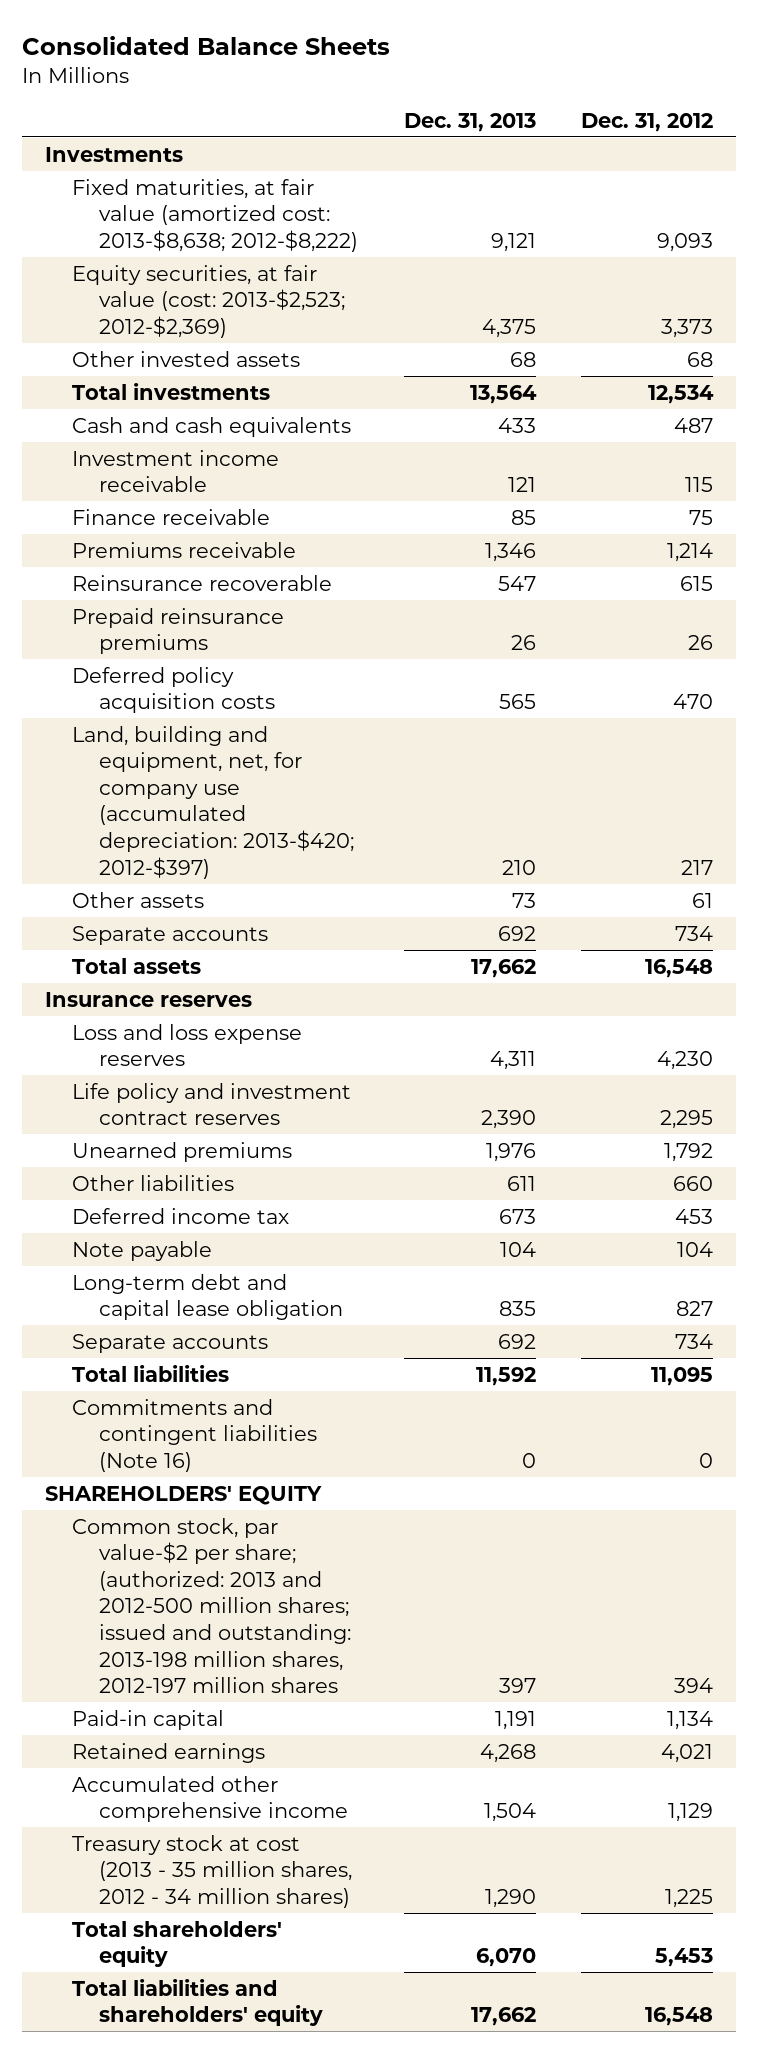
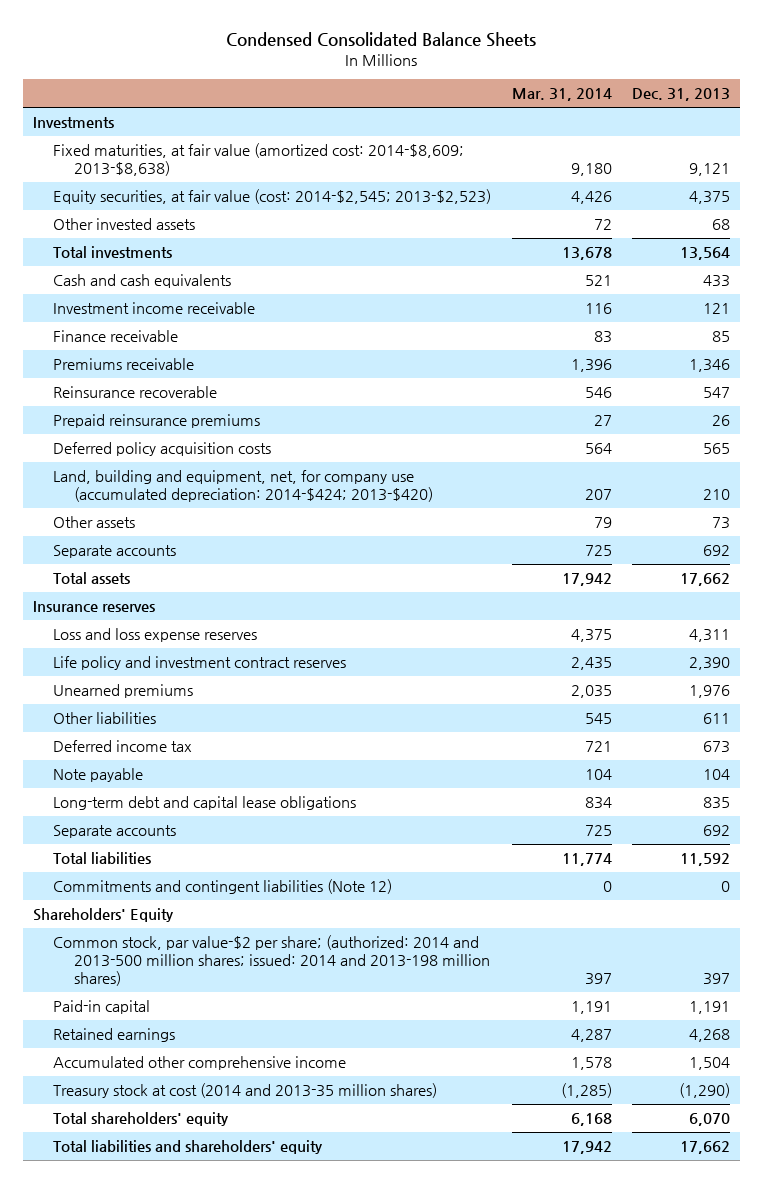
[22,35,391,55] Consolidated Balance Sheets -> [226,32,537,48] Condensed Consolidated Balance Sheets
[581,112,714,132] Dec. 31, 2012 -> none
none -> [511,88,612,102] Mar. 31, 2014
[72,178,359,252] Fixed maturities, at fair value (amortized cost: 2013-$8,638; 2012-$8,222) -> [53,143,465,177] Fixed maturities, at fair value (amortized cost: 2014-$8,609; 2013-$8,638)
[72,264,346,338] Equity securities, at fair value (cost: 2013-$2,523; 2012-$2,369) -> [53,189,492,205] Equity securities, at fair value (cost: 2014-$2,545; 2013-$2,523)
[72,725,355,879] Land, building and equipment, net, for company use (accumulated depreciation: 2013-$420; 2012-$397) -> [53,470,434,503] Land, building and equipment, net, for company use (accumulated depreciation: 2014-$424; 2013-$420)
[72,1273,344,1321] Long-term debt and capital lease obligation -> [53,796,357,811] Long-term debt and capital lease obligations
[72,1398,318,1472] Commitments and contingent liabilities (Note 16) -> [53,879,393,895] Commitments and contingent liabilities (Note 12)
[44,1485,322,1505] SHAREHOLDERS' EQUITY -> [32,908,174,923] Shareholders' Equity
[72,1517,352,1694] Common stock, par value-$2 per share; (authorized: 2013 and 2012-500 million shares; issued and outstanding: 2013-198 million shares, 2012-197 million shares -> [53,935,491,986] Common stock, par value-$2 per share; (authorized: 2014 and 2013-500 million shares; issued: 2014 and 2013-198 million shares)
[72,1834,353,1908] Treasury stock at cost (2013 - 35 million shares, 2012 - 34 million shares) -> [53,1083,438,1099] Treasury stock at cost (2014 and 2013-35 million shares)
[484,1888,536,1908] 1,290 -> [679,1083,731,1099] (1,290)

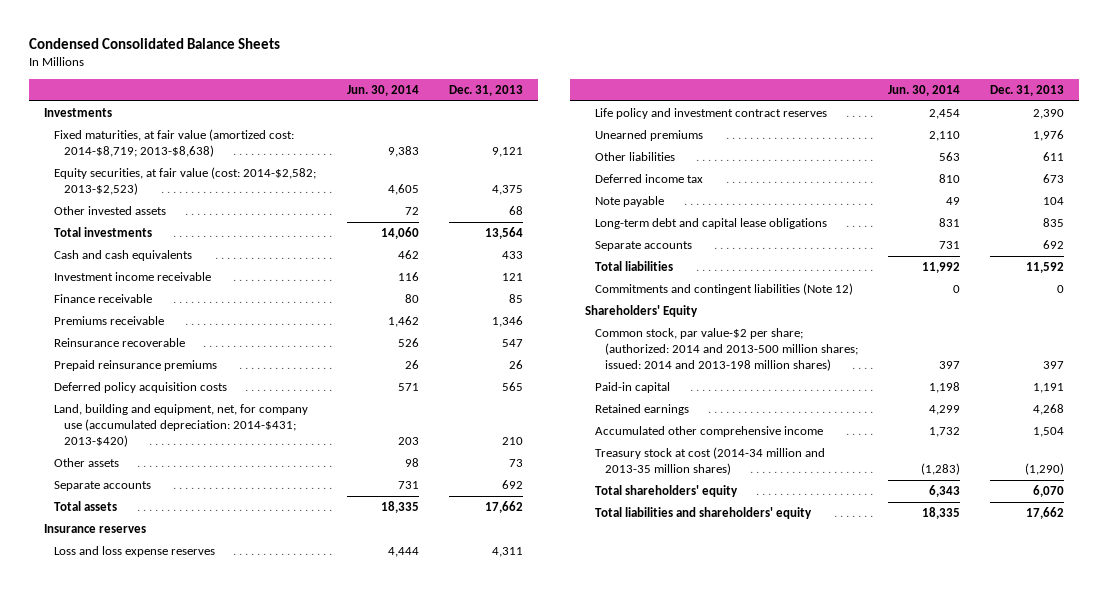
[511,88,612,102] Mar. 31, 2014 -> none
none -> [347,84,420,96] Jun. 30, 2014
[53,143,465,177] Fixed maturities, at fair value (amortized cost: 2014-$8,609; 2013-$8,638) -> [54,129,295,157] Fixed maturities, at fair value (amortized cost: 2014-$8,719; 2013-$8,638)
[53,189,492,205] Equity securities, at fair value (cost: 2014-$2,545; 2013-$2,523) -> [54,167,317,195] Equity securities, at fair value (cost: 2014-$2,582; 2013-$2,523)
[53,470,434,503] Land, building and equipment, net, for company use (accumulated depreciation: 2014-$424; 2013-$420) -> [54,404,309,447] Land, building and equipment, net, for company use (accumulated depreciation: 2014-$431; 2013-$420)
[53,1083,438,1099] Treasury stock at cost (2014 and 2013-35 million shares) -> [595,447,826,475] Treasury stock at cost (2014-34 million and 2013-35 million shares)

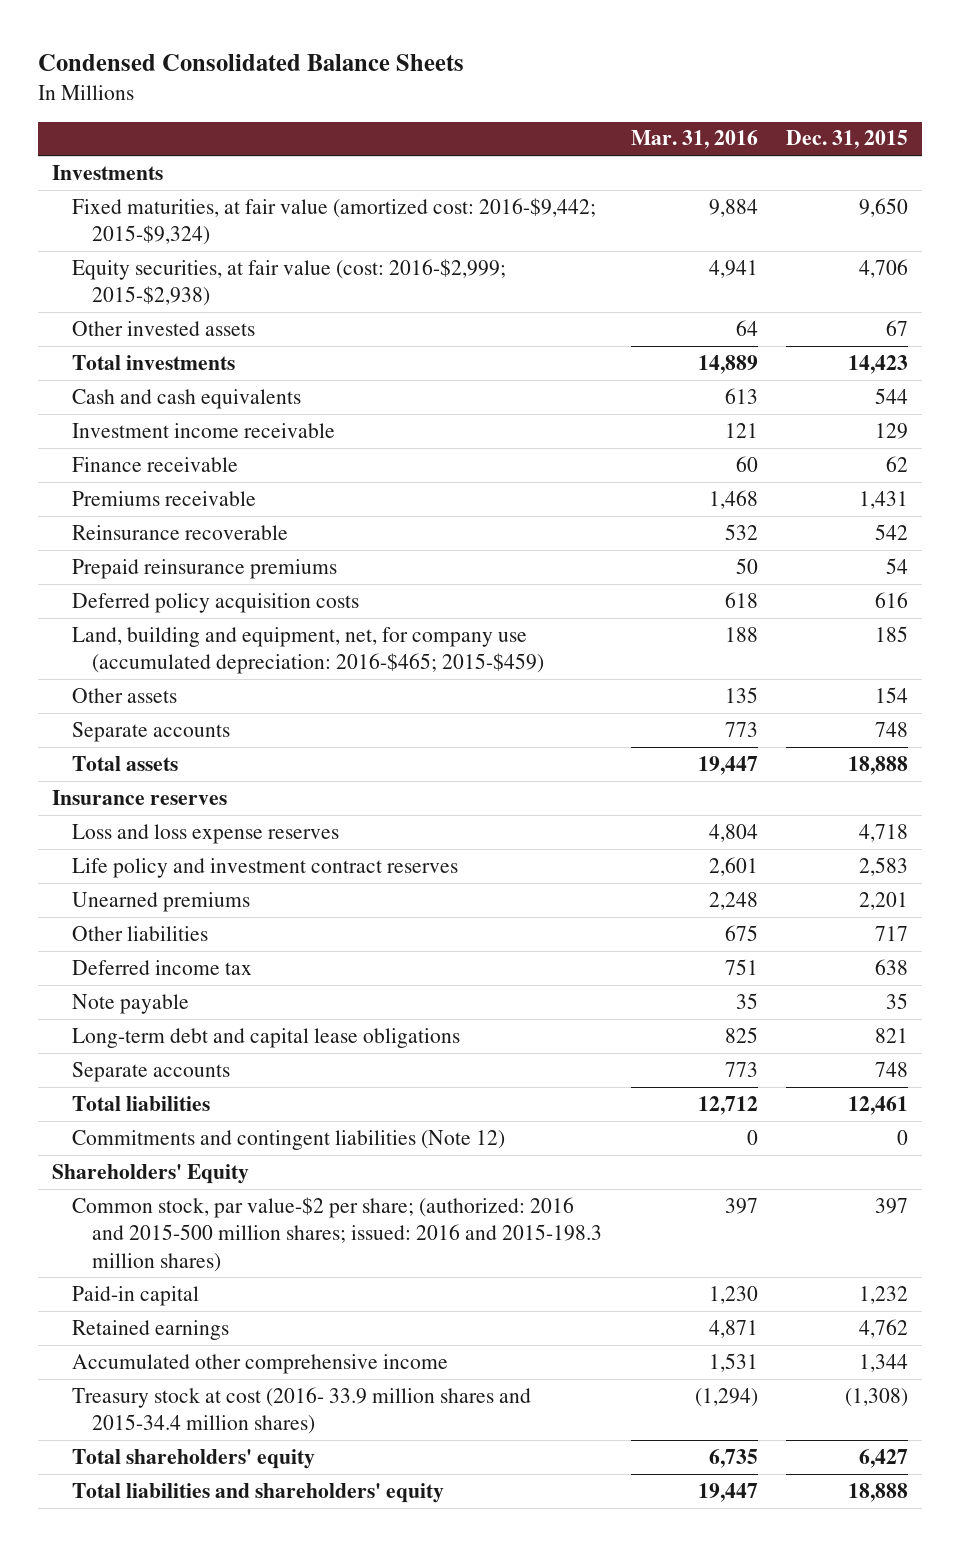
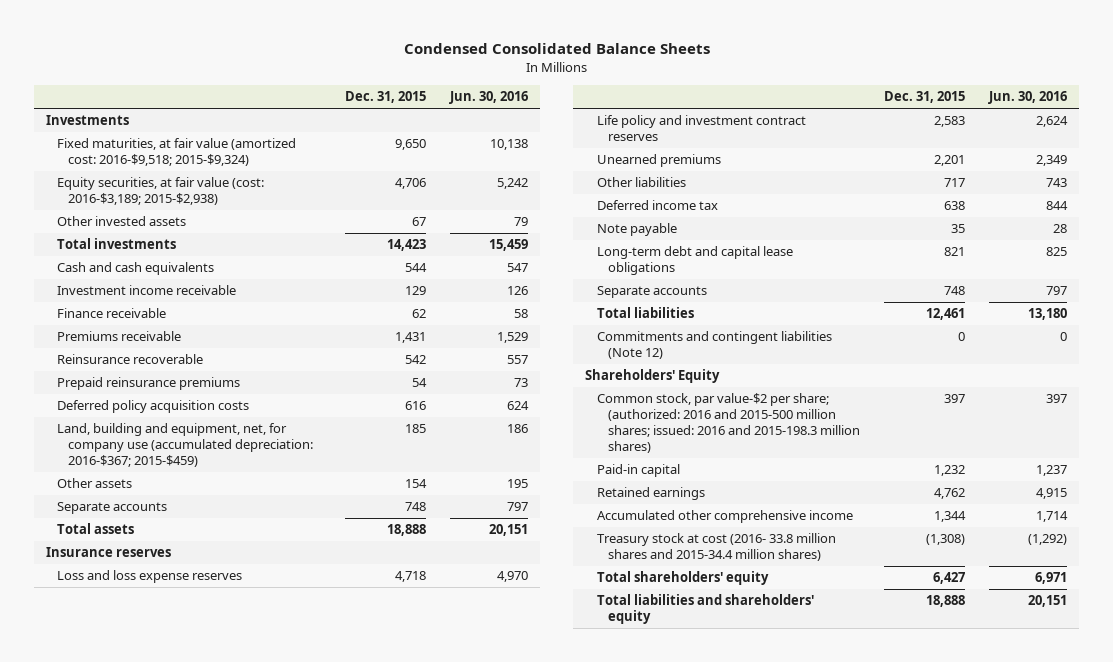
[630,130,758,150] Mar. 31, 2016 -> none
none -> [448,91,528,105] Jun. 30, 2016
[72,197,597,246] Fixed maturities, at fair value (amortized cost: 2016-$9,442; 2015-$9,324) -> [57,138,297,167] Fixed maturities, at fair value (amortized cost: 2016-$9,518; 2015-$9,324)
[72,258,507,307] Equity securities, at fair value (cost: 2016-$2,999; 2015-$2,938) -> [57,177,265,206] Equity securities, at fair value (cost: 2016-$3,189; 2015-$2,938)
[72,626,545,675] Land, building and equipment, net, for company use (accumulated depreciation: 2016-$465; 2015-$459) -> [57,423,314,468] Land, building and equipment, net, for company use (accumulated depreciation: 2016-$367; 2015-$459)
[72,1386,532,1435] Treasury stock at cost (2016- 33.9 million shares and 2015-34.4 million shares) -> [596,533,836,562] Treasury stock at cost (2016- 33.8 million shares and 2015-34.4 million shares)

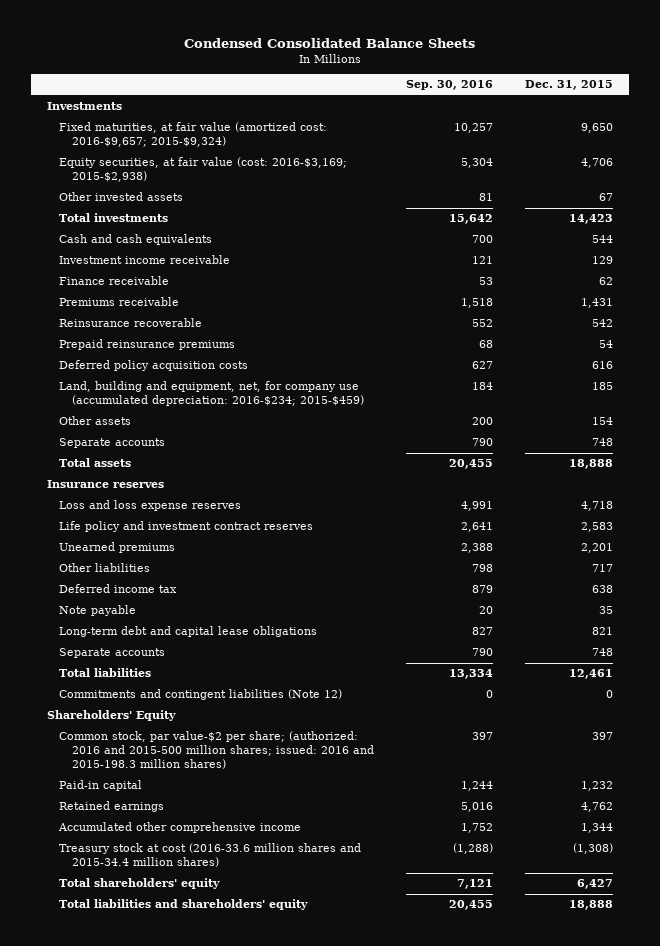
[448,91,528,105] Jun. 30, 2016 -> none
none -> [405,80,493,91] Sep. 30, 2016
[57,138,297,167] Fixed maturities, at fair value (amortized cost: 2016-$9,518; 2015-$9,324) -> [59,122,328,148] Fixed maturities, at fair value (amortized cost: 2016-$9,657; 2015-$9,324)
[57,177,265,206] Equity securities, at fair value (cost: 2016-$3,189; 2015-$2,938) -> [59,157,348,183] Equity securities, at fair value (cost: 2016-$3,169; 2015-$2,938)
[57,423,314,468] Land, building and equipment, net, for company use (accumulated depreciation: 2016-$367; 2015-$459) -> [59,381,364,407] Land, building and equipment, net, for company use (accumulated depreciation: 2016-$234; 2015-$459)
[596,533,836,562] Treasury stock at cost (2016- 33.8 million shares and 2015-34.4 million shares) -> [59,843,362,868] Treasury stock at cost (2016-33.6 million shares and 2015-34.4 million shares)

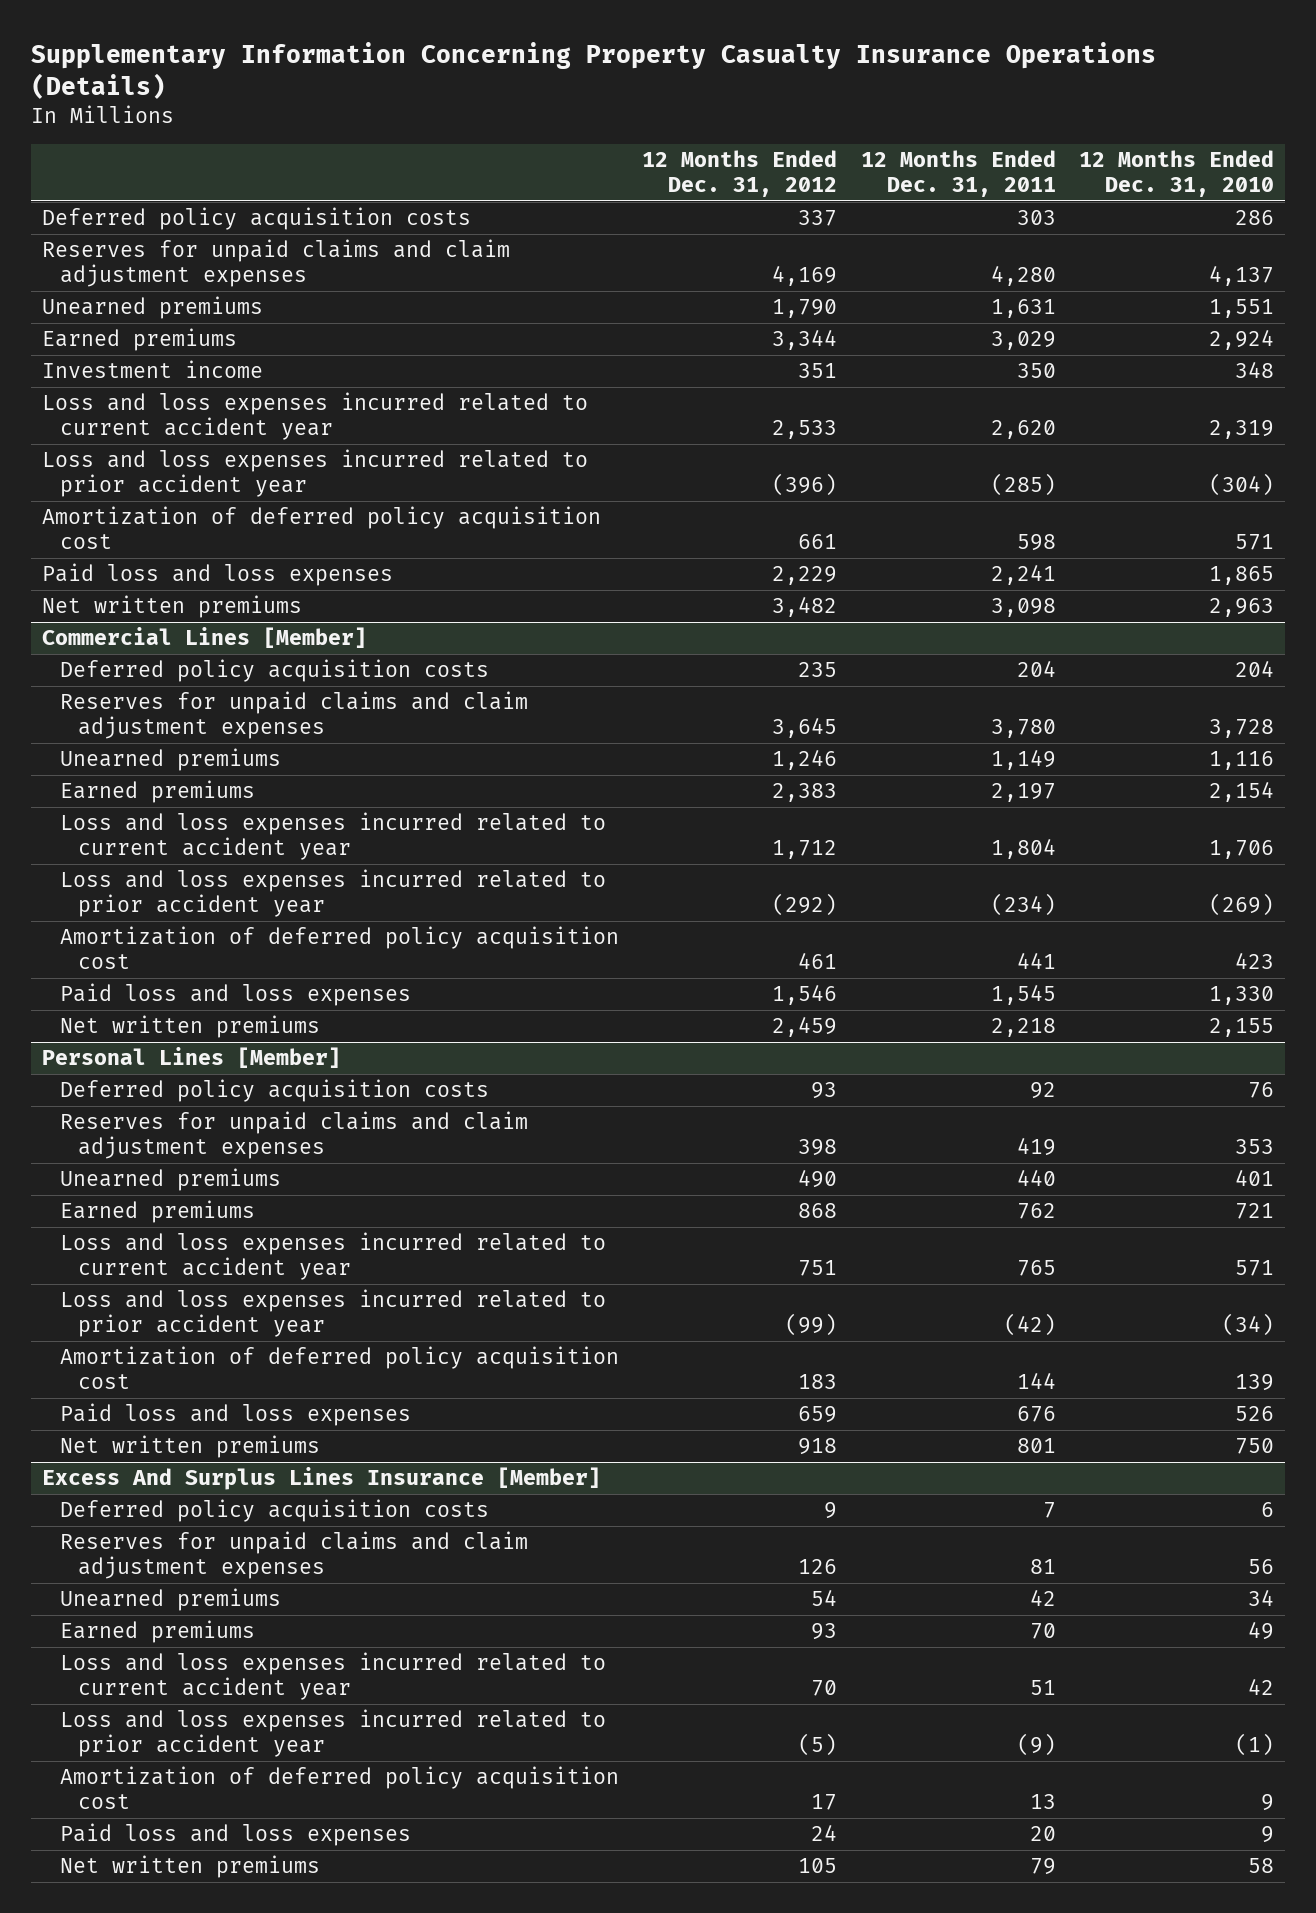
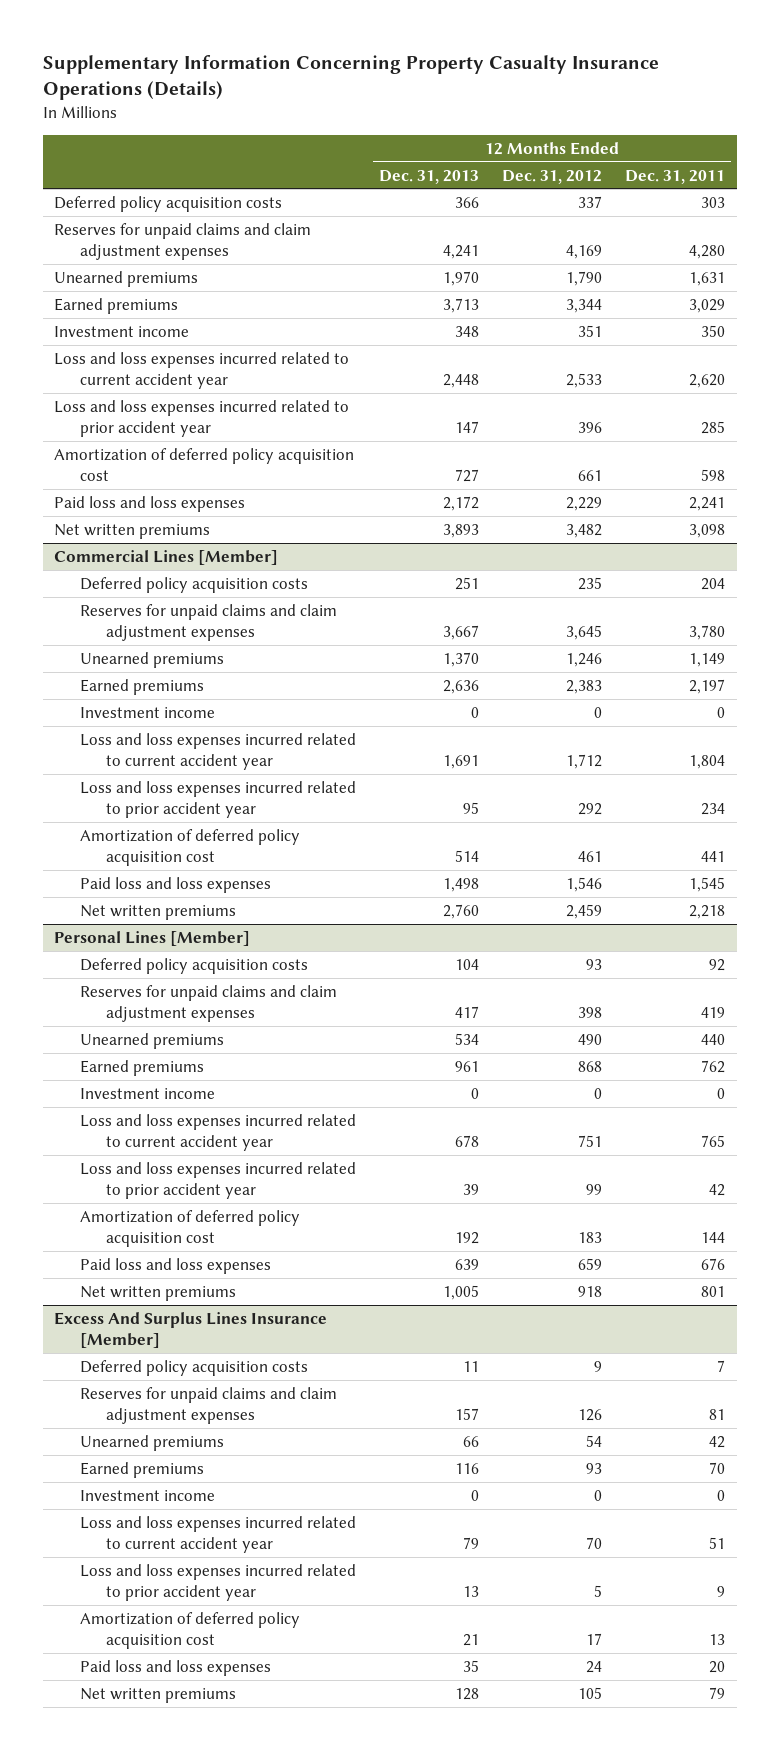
[1078,150,1274,198] 12 Months Ended Dec. 31, 2010 -> none
none -> [379,169,480,184] Dec. 31, 2013
[772,473,838,497] (396) -> [578,421,603,433] 396
[990,473,1056,497] (285) -> [701,420,726,434] 285
none -> [79,706,215,718] Investment income
[772,893,838,917] (292) -> [578,802,603,815] 292
[990,893,1056,917] (234) -> [701,802,726,815] 234
none -> [79,1087,215,1099] Investment income
[785,1313,838,1337] (99) -> [586,1183,603,1195] 99
[1003,1313,1056,1337] (42) -> [709,1183,726,1196] 42
none -> [79,1489,215,1501] Investment income
[798,1733,838,1757] (5) -> [594,1584,603,1597] 5
[1016,1733,1056,1757] (9) -> [717,1585,726,1597] 9

